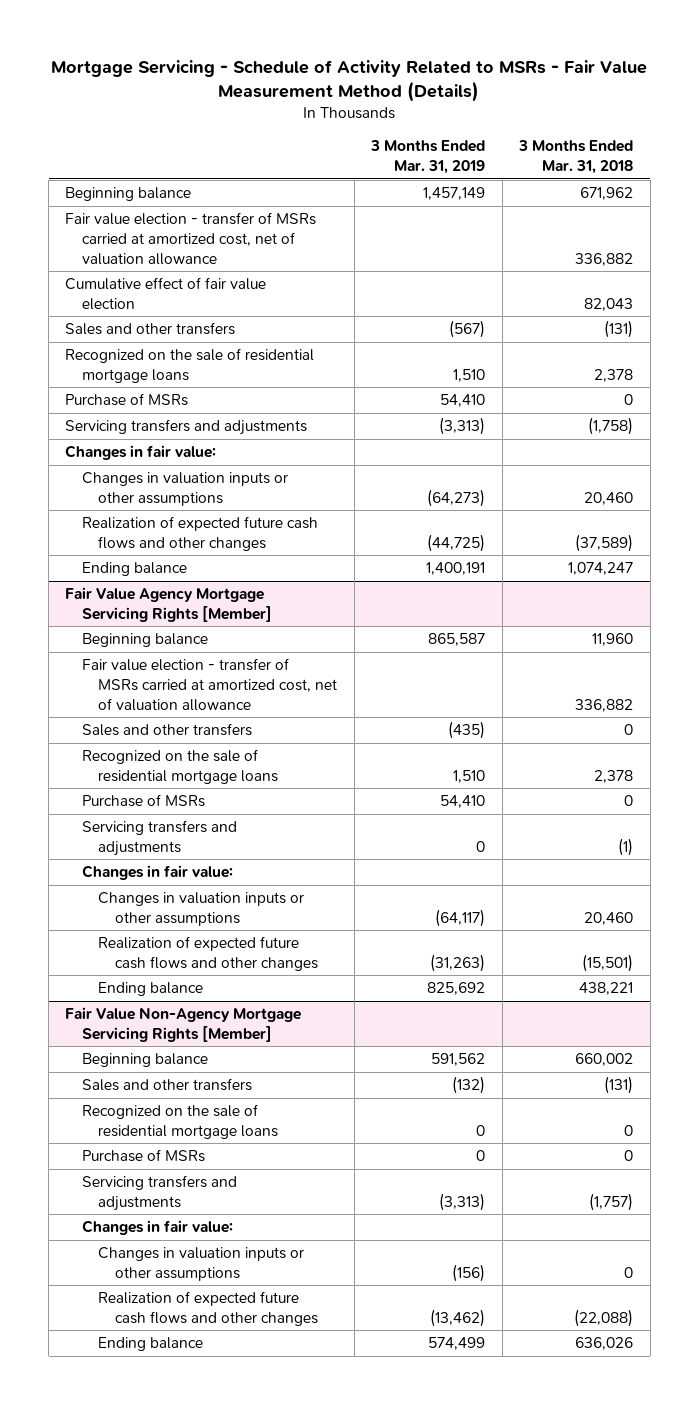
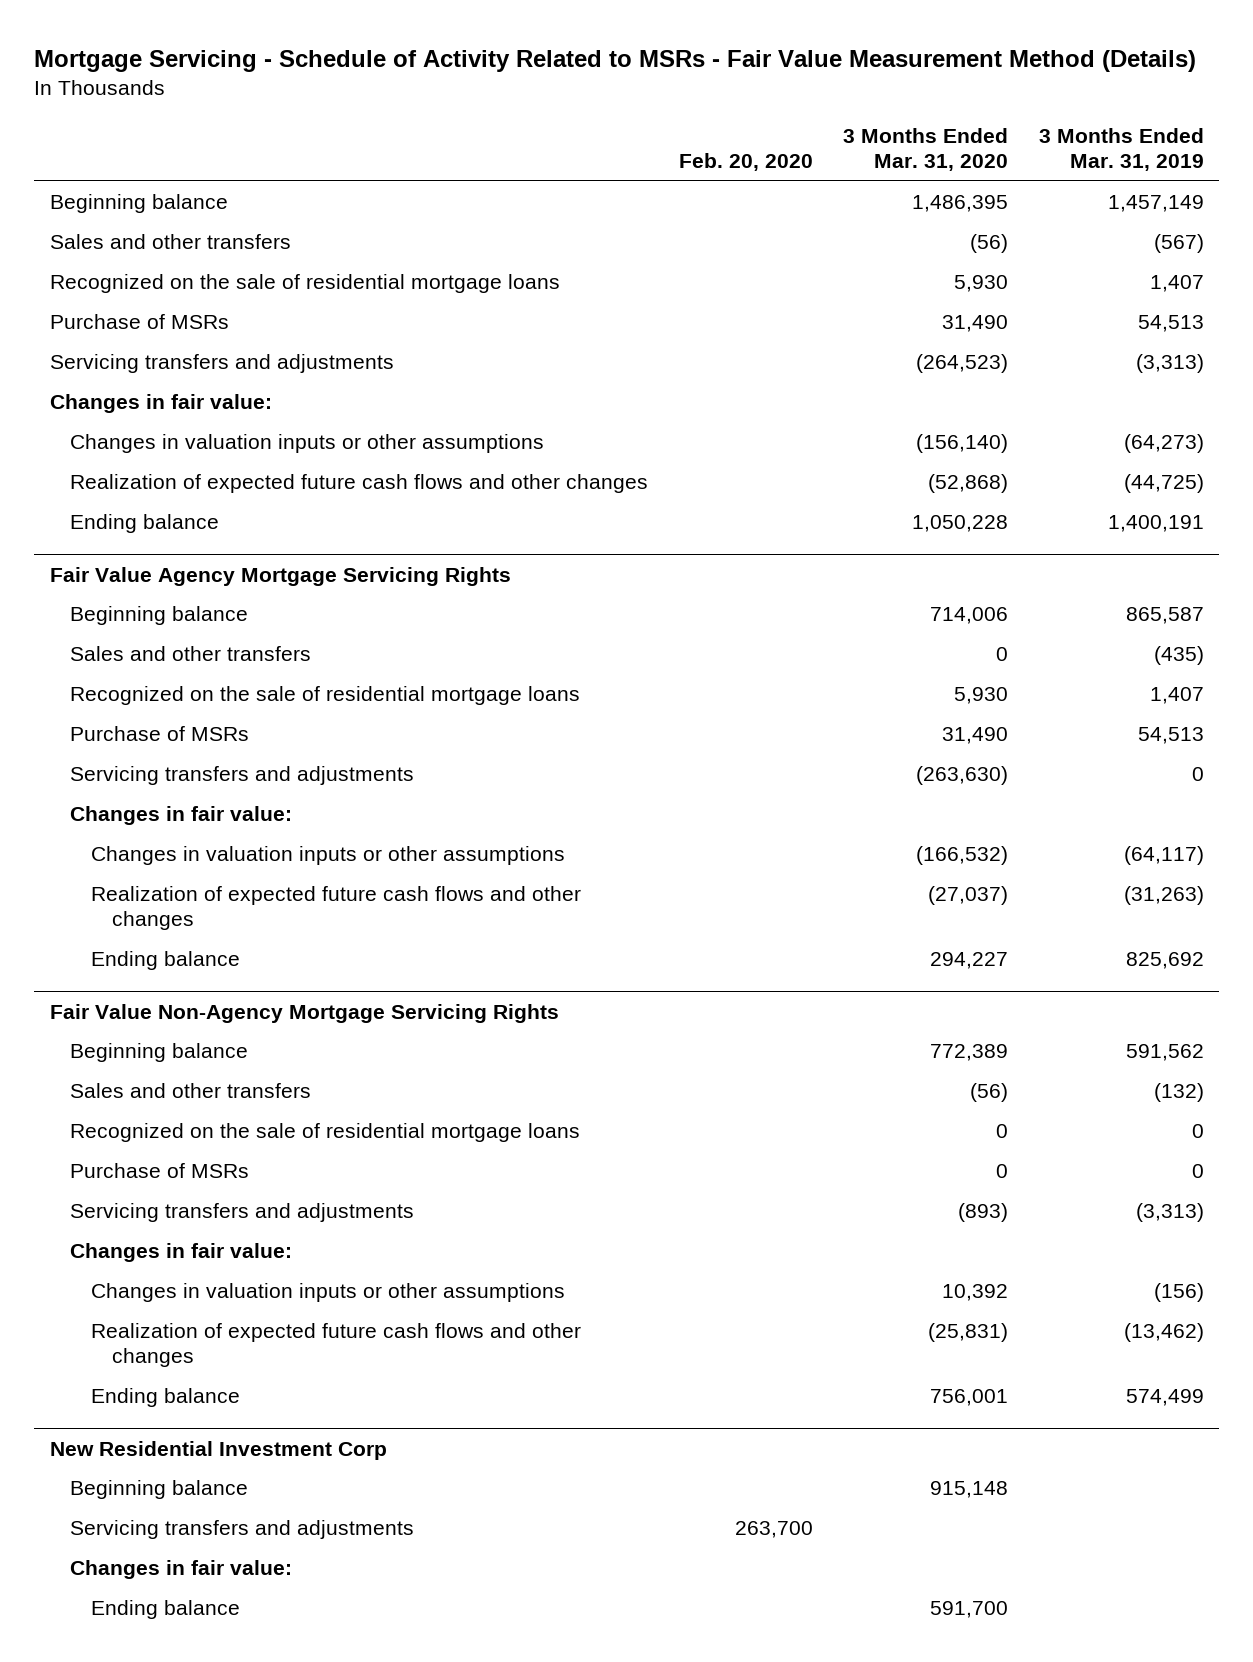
[518,140,634,175] 3 Months Ended Mar. 31, 2018 -> none
none -> [678,152,813,171] Feb. 20, 2020
none -> [843,127,1009,171] 3 Months Ended Mar. 31, 2020
[65,212,317,265] Fair value election - transfer of MSRs carried at amortized cost, net of valuation allowance -> none
[65,277,267,310] Cumulative effect of fair value election -> none
[453,368,486,382] 1,510 -> [1149,275,1204,293] 1,407
[440,394,486,408] 54,410 -> [1137,315,1204,333] 54,513
[65,587,272,622] Fair Value Agency Mortgage Servicing Rights [Member] -> [49,566,511,586] Fair Value Agency Mortgage Servicing Rights
[81,658,338,711] Fair value election - transfer of MSRs carried at amortized cost, net of valuation allowance -> none
[453,769,486,783] 1,510 -> [1149,687,1204,705] 1,407
[440,795,486,809] 54,410 -> [1137,727,1204,745] 54,513
[65,1007,302,1042] Fair Value Non-Agency Mortgage Servicing Rights [Member] -> [49,1003,559,1023] Fair Value Non-Agency Mortgage Servicing Rights
none -> [49,1440,387,1460] New Residential Investment Corp
none -> [70,1480,249,1500] Beginning balance
none -> [70,1520,415,1540] Servicing transfers and adjustments
none -> [70,1560,293,1580] Changes in fair value:
none -> [91,1600,241,1620] Ending balance

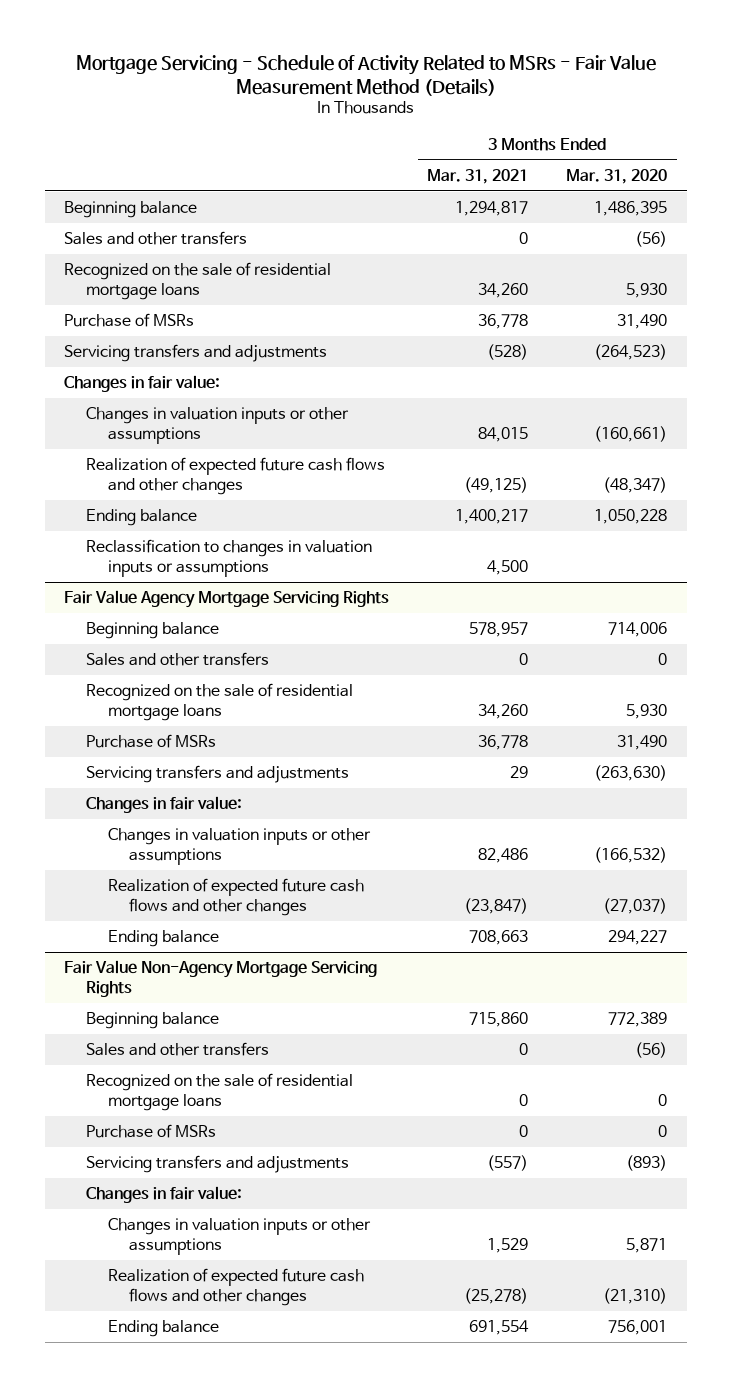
[678,152,813,171] Feb. 20, 2020 -> none
[1038,127,1204,171] 3 Months Ended Mar. 31, 2019 -> none
none -> [427,168,529,184] Mar. 31, 2021
[916,434,1009,454] (156,140) -> [594,425,668,442] (160,661)
[928,474,1009,494] (52,868) -> [603,476,668,493] (48,347)
none -> [85,539,372,577] Reclassification to changes in valuation inputs or assumptions
[942,1284,1009,1302] 10,392 -> [626,1237,668,1253] 5,871
[928,1323,1009,1343] (25,831) -> [603,1287,668,1304] (21,310)
[49,1440,387,1460] New Residential Investment Corp -> none
[70,1480,249,1500] Beginning balance -> none
[70,1520,415,1540] Servicing transfers and adjustments -> none
[70,1560,293,1580] Changes in fair value: -> none
[91,1600,241,1620] Ending balance -> none

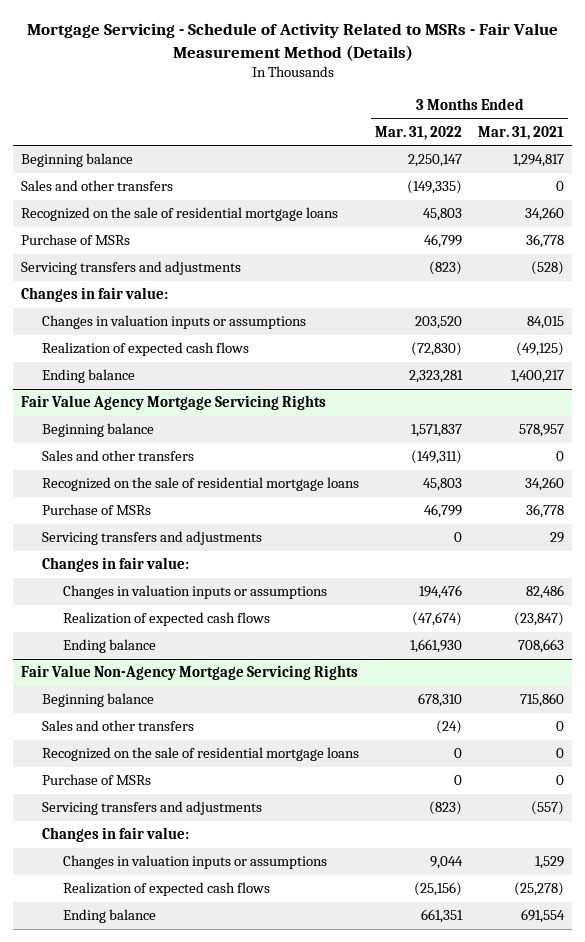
[566,168,668,184] Mar. 31, 2020 -> none
none -> [374,125,462,140] Mar. 31, 2022
[85,407,349,444] Changes in valuation inputs or other assumptions -> [41,315,306,330] Changes in valuation inputs or assumptions
[85,457,385,495] Realization of expected future cash flows and other changes -> [41,342,249,357] Realization of expected cash flows
[85,539,372,577] Reclassification to changes in valuation inputs or assumptions -> none
[107,828,371,865] Changes in valuation inputs or other assumptions -> [62,585,327,600] Changes in valuation inputs or assumptions
[107,878,364,916] Realization of expected future cash flows and other changes -> [62,612,270,627] Realization of expected cash flows
[107,1218,371,1255] Changes in valuation inputs or other assumptions -> [62,855,327,870] Changes in valuation inputs or assumptions
[107,1268,364,1306] Realization of expected future cash flows and other changes -> [62,882,270,897] Realization of expected cash flows

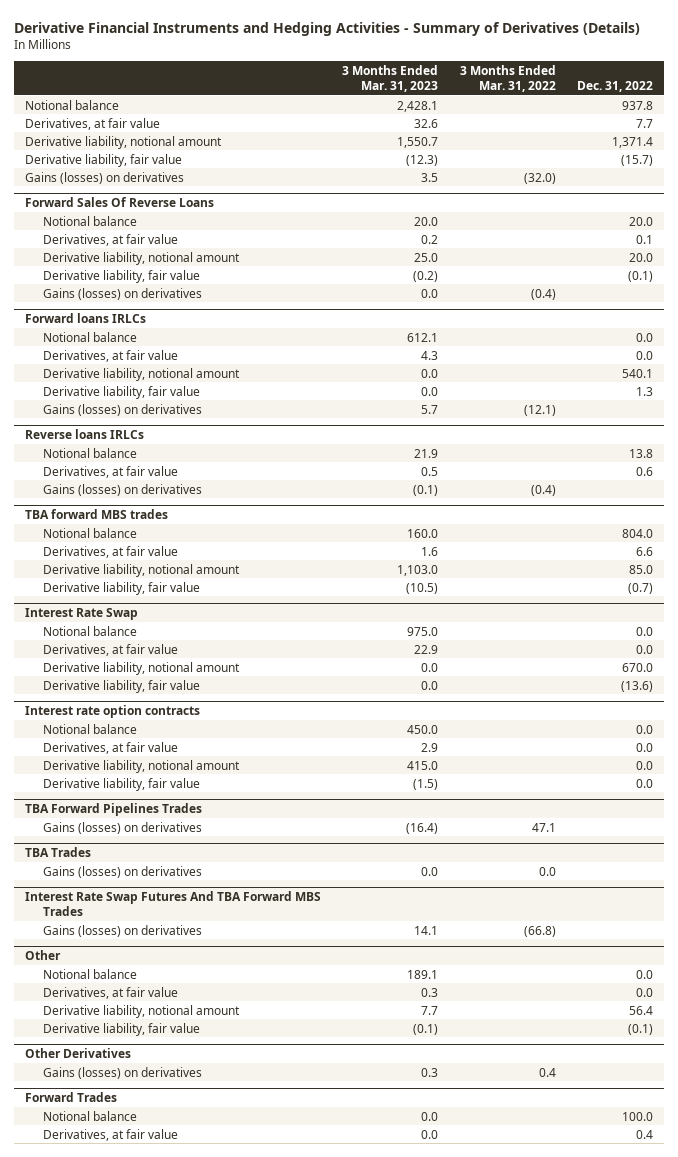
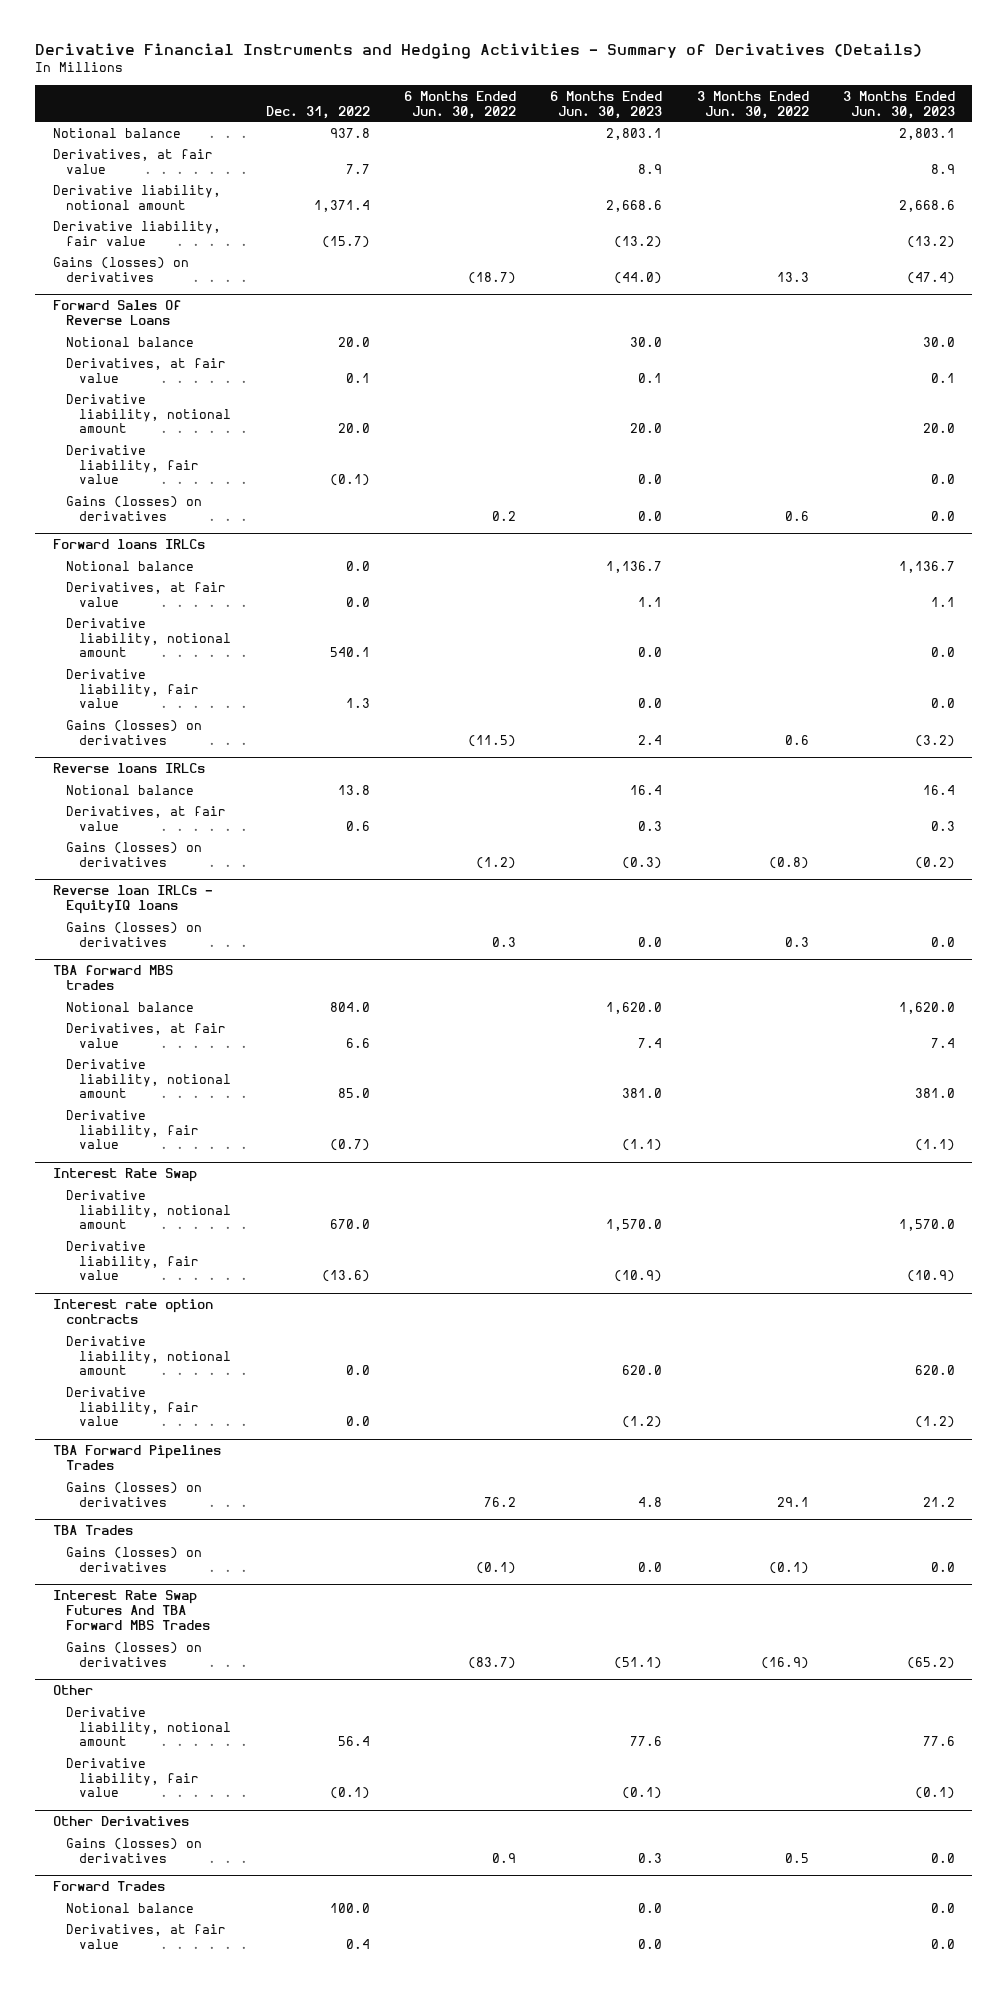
[342,64,439,92] 3 Months Ended Mar. 31, 2023 -> none
[459,64,556,92] 3 Months Ended Mar. 31, 2022 -> none
none -> [404,90,517,119] 6 Months Ended Jun. 30, 2022
none -> [550,90,663,119] 6 Months Ended Jun. 30, 2023
none -> [696,90,809,119] 3 Months Ended Jun. 30, 2022
none -> [843,90,956,119] 3 Months Ended Jun. 30, 2023
none -> [52,885,213,914] Reverse loan IRLCs - EquityIQ loans
none -> [65,921,202,947] Gains (losses) on derivatives
[43,625,138,636] Notional balance -> none
[43,643,179,656] Derivatives, at fair value -> none
[43,723,138,734] Notional balance -> none
[43,741,179,754] Derivatives, at fair value -> none
[43,968,138,979] Notional balance -> none
[43,986,179,999] Derivatives, at fair value -> none

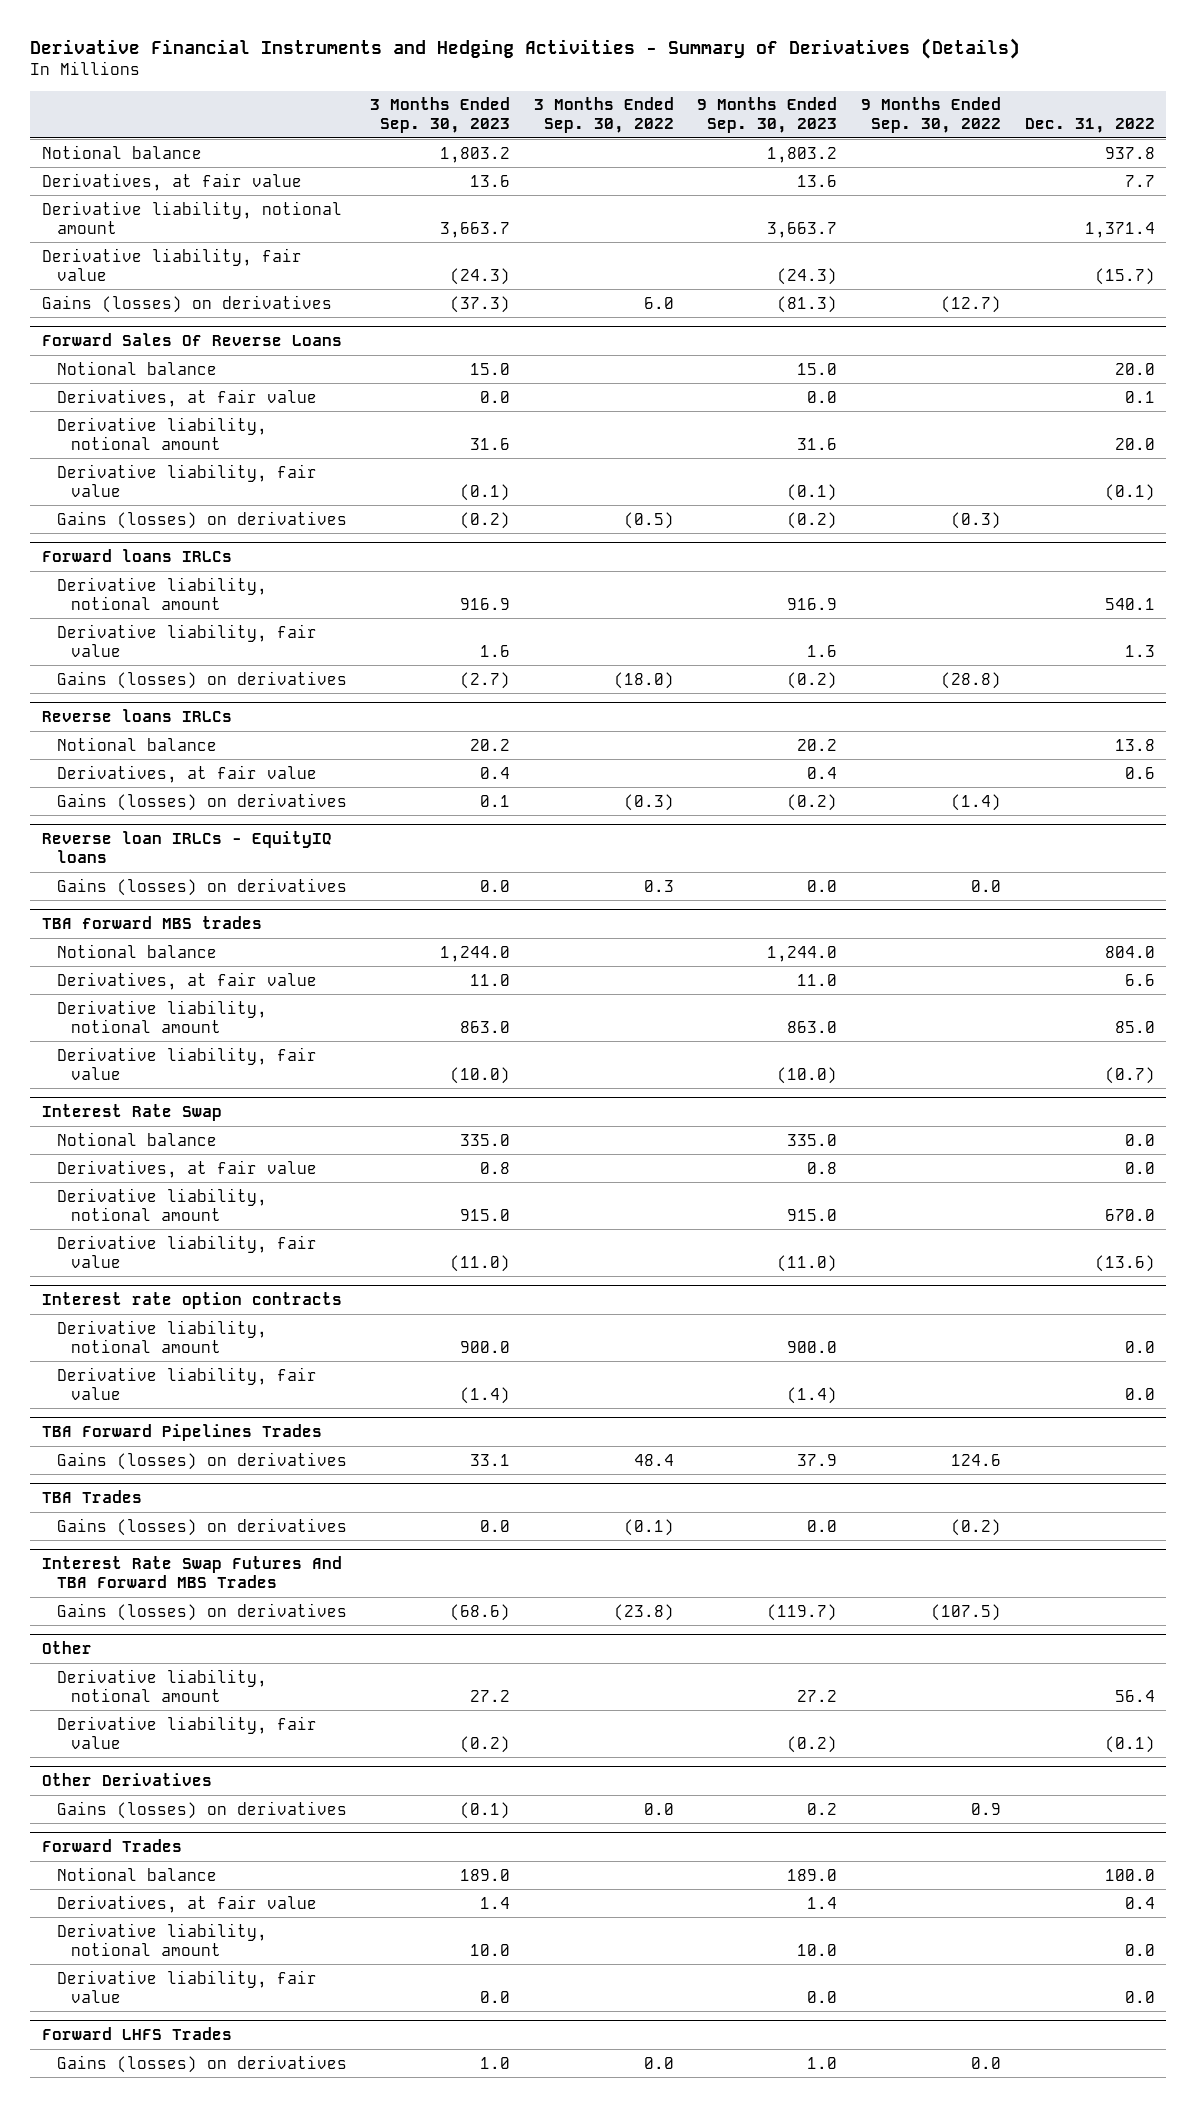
[404,90,517,119] 6 Months Ended Jun. 30, 2022 -> none
[550,90,663,119] 6 Months Ended Jun. 30, 2023 -> none
[696,90,809,119] 3 Months Ended Jun. 30, 2022 -> none
[843,90,956,119] 3 Months Ended Jun. 30, 2023 -> none
none -> [370,97,511,134] 3 Months Ended Sep. 30, 2023
none -> [533,97,674,134] 3 Months Ended Sep. 30, 2022
none -> [697,97,838,134] 9 Months Ended Sep. 30, 2023
none -> [861,97,1002,134] 9 Months Ended Sep. 30, 2022
[65,560,194,571] Notional balance -> none
[65,581,226,607] Derivatives, at fair value -> none
none -> [56,1131,217,1146] Notional balance
none -> [56,1159,317,1178] Derivatives, at fair value
none -> [56,1922,267,1956] Derivative liability, notional amount
none -> [56,1969,317,2003] Derivative liability, fair value
none -> [42,2027,233,2041] Forward LHFS Trades
none -> [56,2054,347,2073] Gains (losses) on derivatives

